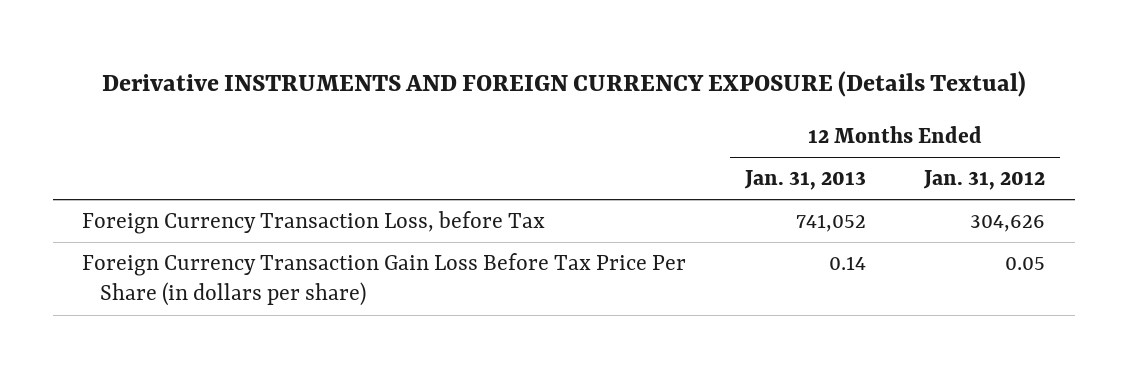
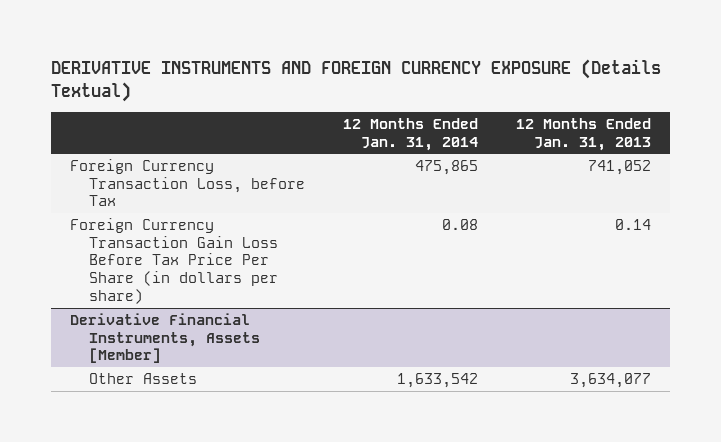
[101,70,1026,97] Derivative INSTRUMENTS AND FOREIGN CURRENCY EXPOSURE (Details Textual) -> [50,58,661,103] DERIVATIVE INSTRUMENTS AND FOREIGN CURRENCY EXPOSURE (Details Textual)
[923,170,1046,191] Jan. 31, 2012 -> none
none -> [343,117,479,151] 12 Months Ended Jan. 31, 2014
none -> [70,313,261,364] Derivative Financial Instruments, Assets [Member]
none -> [89,373,198,385] Other Assets

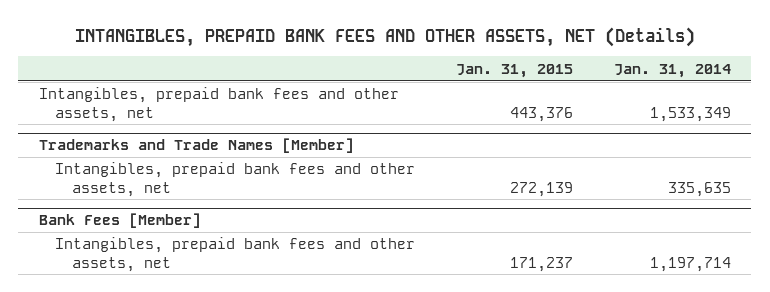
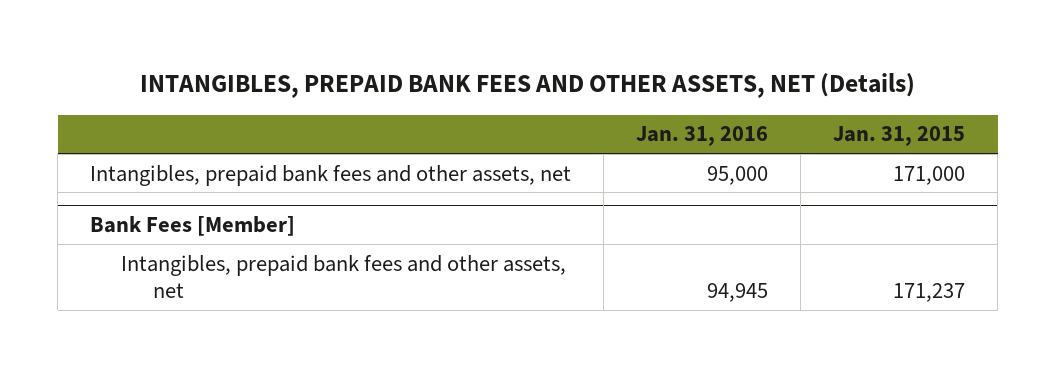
[613,63,731,78] Jan. 31, 2014 -> none
none -> [636,126,769,147] Jan. 31, 2016
[38,138,354,154] Trademarks and Trade Names [Member] -> none
[55,162,416,197] Intangibles, prepaid bank fees and other assets, net -> none
[510,106,574,122] 443,376 -> [893,165,966,185] 171,000

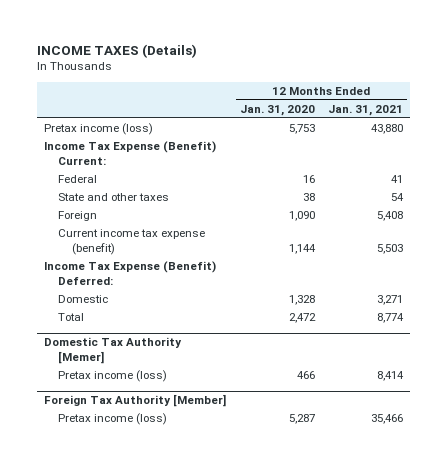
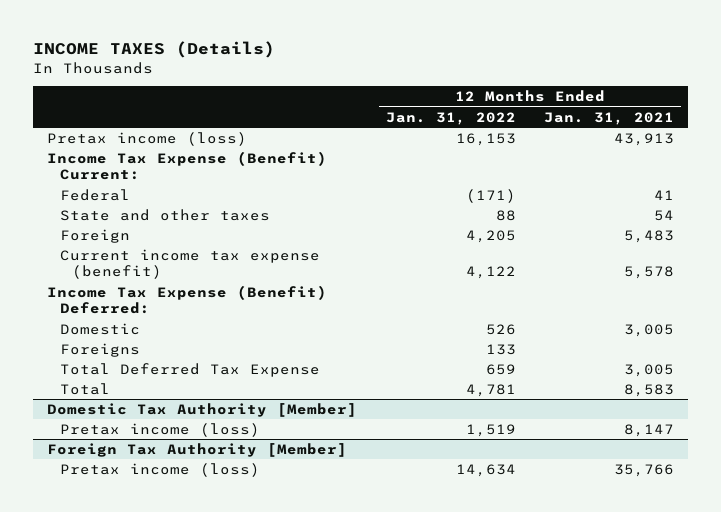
[239,104,315,116] Jan. 31, 2020 -> none
none -> [385,111,516,125] Jan. 31, 2022
[371,124,404,135] 43,880 -> [613,132,674,146] 43,913
[377,211,404,222] 5,408 -> [623,229,674,243] 5,483
[377,243,404,254] 5,503 -> [623,266,674,280] 5,578
[377,295,404,306] 3,271 -> [623,323,674,337] 3,005
none -> [59,342,140,357] Foreigns
none -> [59,362,320,377] Total Deferred Tax Expense
[377,313,405,324] 8,774 -> [623,383,674,397] 8,583
[43,337,182,364] Domestic Tax Authority [Memer] -> [47,402,358,417] Domestic Tax Authority [Member]
[377,371,405,382] 8,414 -> [623,423,674,437] 8,147
[371,414,404,425] 35,466 -> [613,463,674,477] 35,766

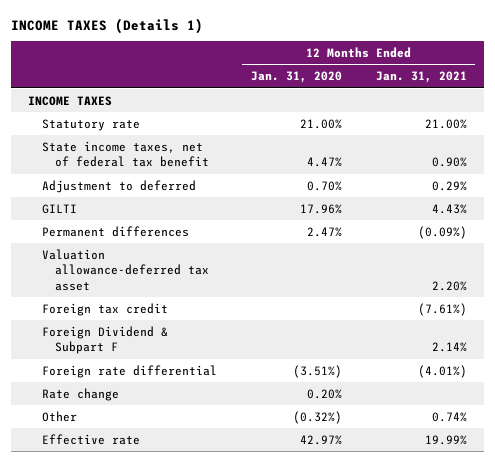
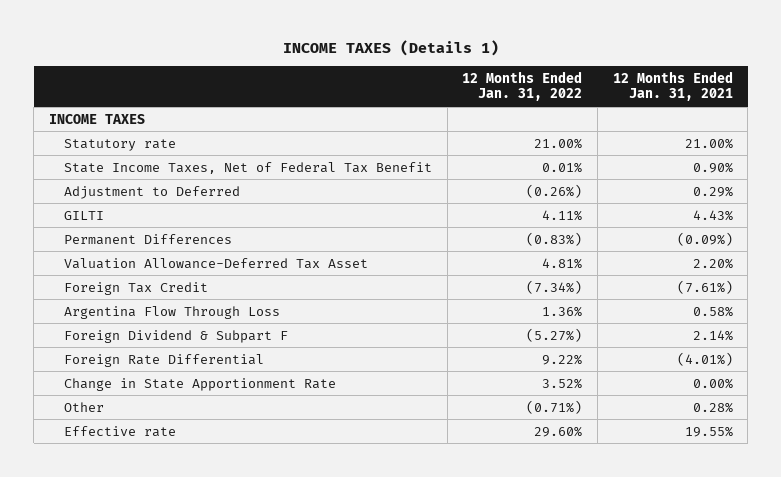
[250,71,342,84] Jan. 31, 2020 -> none
none -> [462,70,583,102] 12 Months Ended Jan. 31, 2022
[41,140,210,168] State income taxes, net of federal tax benefit -> [64,161,433,174] State Income Taxes, Net of Federal Tax Benefit
[41,179,196,193] Adjustment to deferred -> [64,185,241,199] Adjustment to Deferred
[41,225,189,237] Permanent differences -> [64,233,233,245] Permanent Differences
[41,248,210,291] Valuation allowance-deferred tax asset -> [64,257,369,269] Valuation Allowance-Deferred Tax Asset
[41,302,168,316] Foreign tax credit -> [64,281,209,295] Foreign Tax Credit
none -> [64,305,281,319] Argentina Flow Through Loss
[41,387,119,401] Rate change -> none
[41,364,217,378] Foreign rate differential -> [64,353,265,367] Foreign Rate Differential
none -> [64,377,337,391] Change in State Apportionment Rate
[431,411,467,422] 0.74% -> [692,401,733,413] 0.28%
[424,434,467,445] 19.99% -> [684,425,733,437] 19.55%

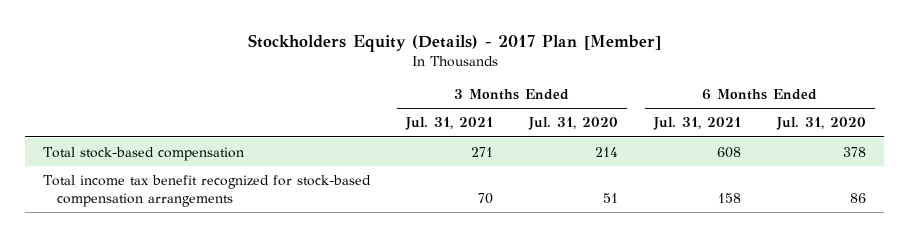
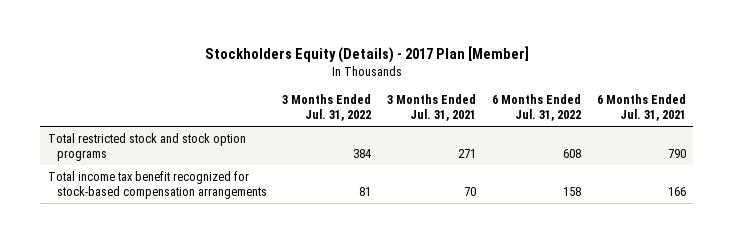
[528,117,619,131] Jul. 31, 2020 -> none
[776,117,867,131] Jul. 31, 2020 -> none
none -> [282,94,372,121] 3 Months Ended Jul. 31, 2022
none -> [491,94,581,121] 6 Months Ended Jul. 31, 2022
[43,146,245,161] Total stock-based compensation -> [47,133,246,161] Total restricted stock and stock option programs
[717,146,742,158] 608 -> [667,148,686,158] 790
[718,192,742,203] 158 -> [667,186,686,196] 166

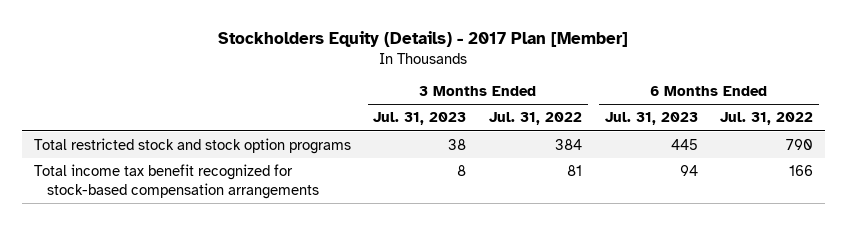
[387,94,477,121] 3 Months Ended Jul. 31, 2021 -> none
[596,94,686,121] 6 Months Ended Jul. 31, 2021 -> none
none -> [373,112,467,126] Jul. 31, 2023
none -> [604,112,698,126] Jul. 31, 2023
[562,148,581,158] 608 -> [786,139,814,151] 790
[562,186,581,196] 158 -> [789,165,814,177] 166

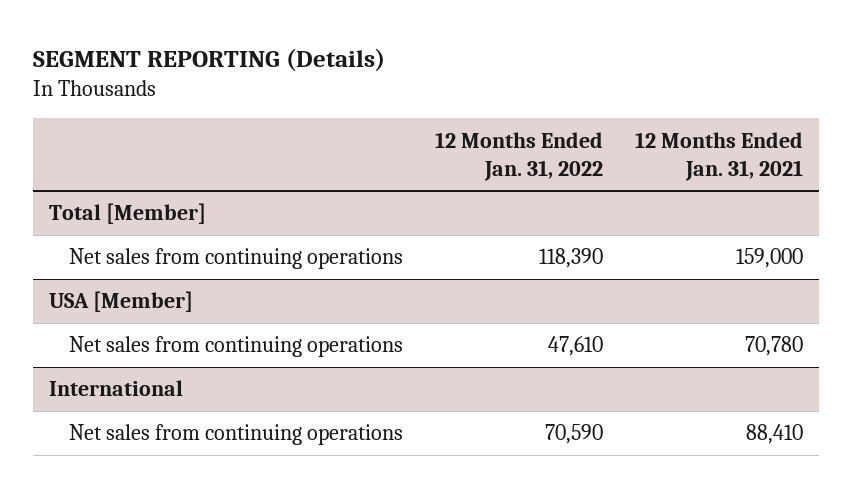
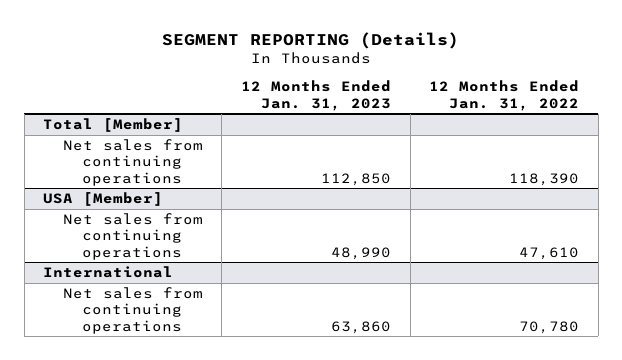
[635,131,804,181] 12 Months Ended Jan. 31, 2021 -> none
none -> [240,80,391,111] 12 Months Ended Jan. 31, 2023
[545,424,604,445] 70,590 -> [519,320,580,334] 70,780

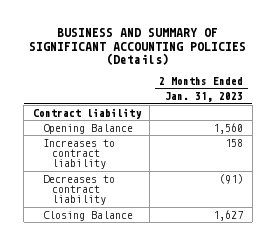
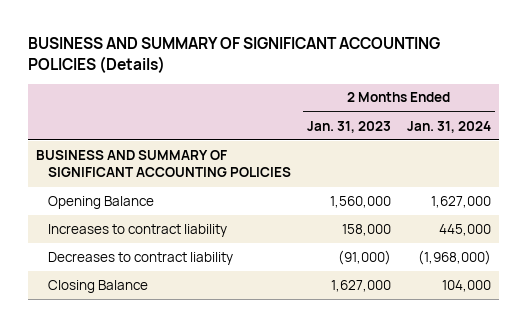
none -> [406,120,491,133] Jan. 31, 2024
[32,107,142,119] Contract liability -> none
none -> [36,149,291,178] BUSINESS AND SUMMARY OF SIGNIFICANT ACCOUNTING POLICIES
[213,122,244,134] 1,560 -> [329,195,391,208] 1,560,000
[225,138,244,147] 158 -> [341,223,391,236] 158,000
[219,173,244,184] (91) -> [337,249,391,265] (91,000)
[213,209,244,221] 1,627 -> [330,279,391,292] 1,627,000

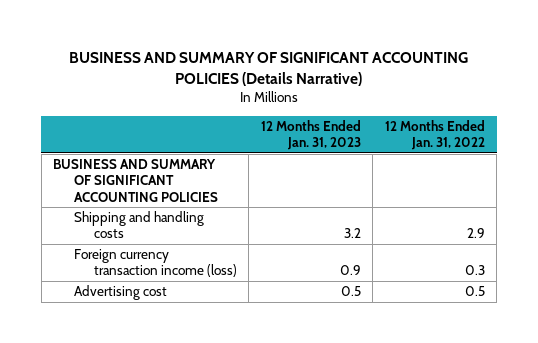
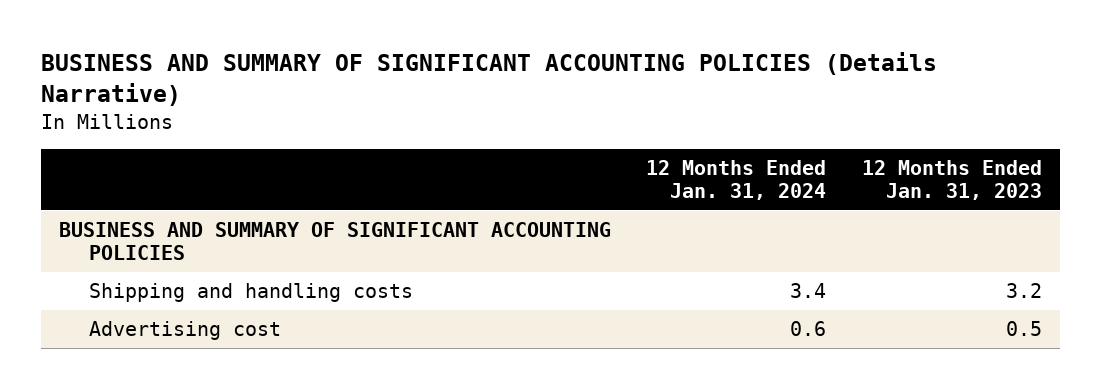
[384,120,485,151] 12 Months Ended Jan. 31, 2022 -> none
none -> [646,160,827,201] 12 Months Ended Jan. 31, 2024
[73,249,238,278] Foreign currency transaction income (loss) -> none

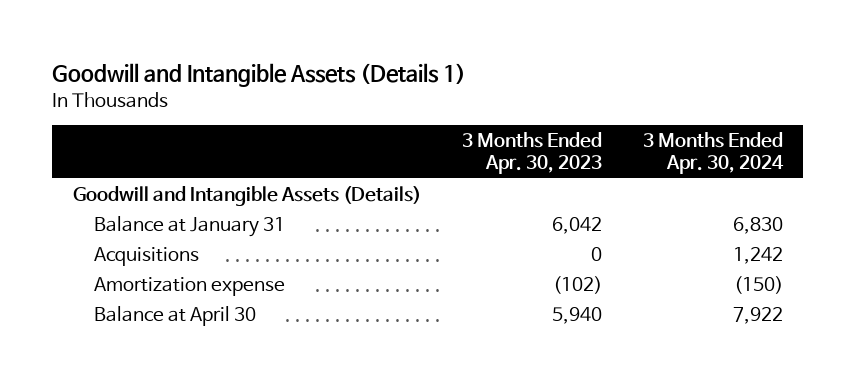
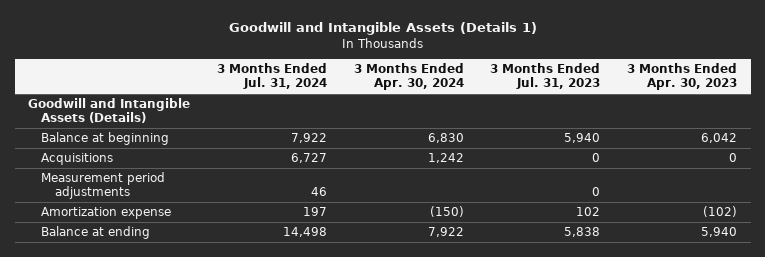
none -> [216,62,327,90] 3 Months Ended Jul. 31, 2024
none -> [490,62,601,90] 3 Months Ended Jul. 31, 2023
[94,215,286,237] Balance at January 31 -> [41,132,170,146] Balance at beginning
none -> [41,172,166,200] Measurement period adjustments
[94,305,257,326] Balance at April 30 -> [41,226,151,240] Balance at ending

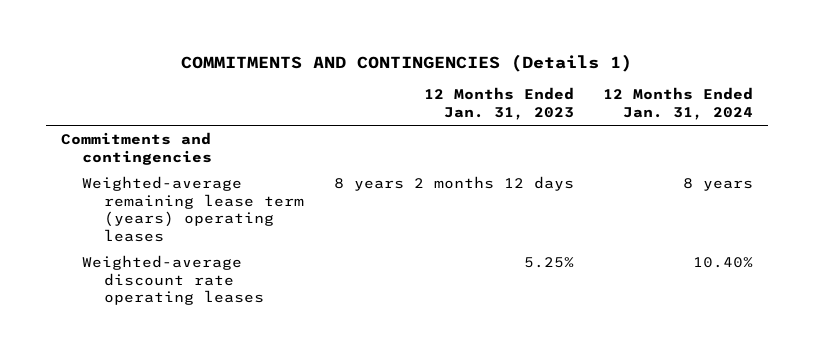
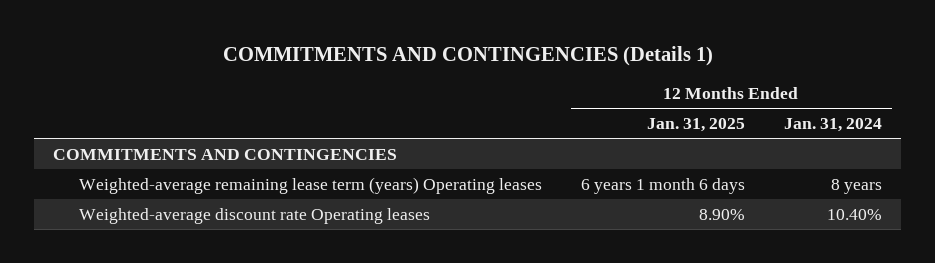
[423,87,574,121] 12 Months Ended Jan. 31, 2023 -> none
none -> [646,118,745,133] Jan. 31, 2025
[60,131,213,165] Commitments and contingencies -> [53,148,398,160] COMMITMENTS AND CONTINGENCIES
[82,175,304,243] Weighted-average remaining lease term (years) operating leases -> [78,176,542,194] Weighted-average remaining lease term (years) Operating leases
[82,254,264,306] Weighted-average discount rate operating leases -> [78,207,430,224] Weighted-average discount rate Operating leases

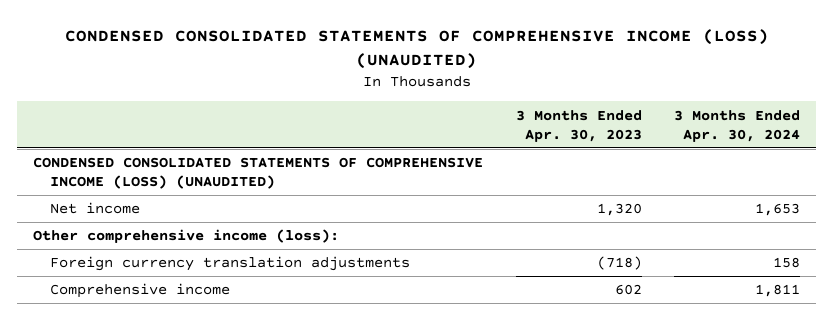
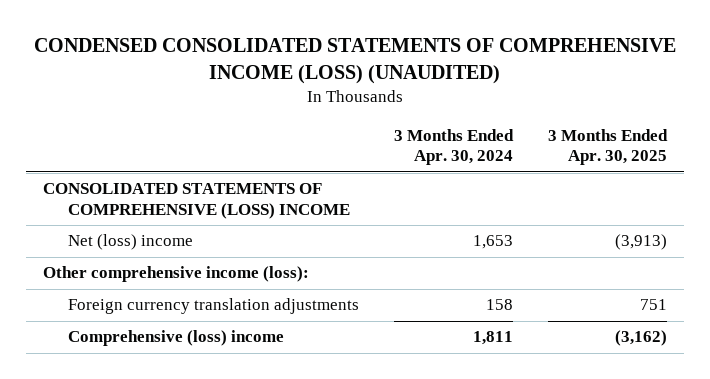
[515,109,642,142] 3 Months Ended Apr. 30, 2023 -> none
none -> [547,128,668,166] 3 Months Ended Apr. 30, 2025
[33,157,484,190] CONDENSED CONSOLIDATED STATEMENTS OF COMPREHENSIVE INCOME (LOSS) (UNAUDITED) -> [42,183,351,219] CONSOLIDATED STATEMENTS OF COMPREHENSIVE (LOSS) INCOME
[49,202,140,215] Net income -> [68,234,194,251] Net (loss) income
[49,283,230,299] Comprehensive income -> [68,330,285,347] Comprehensive (loss) income

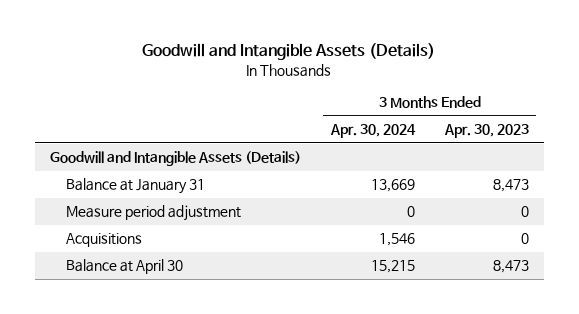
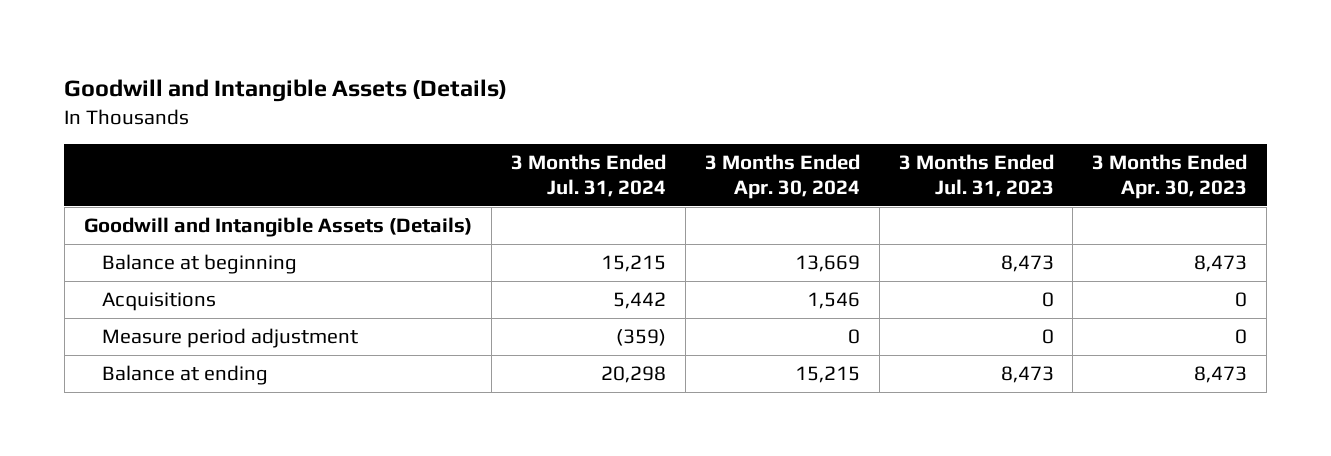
none -> [510,154,666,197] 3 Months Ended Jul. 31, 2024
none -> [898,154,1054,197] 3 Months Ended Jul. 31, 2023
[66,178,206,195] Balance at January 31 -> [102,254,298,275] Balance at beginning
[66,205,242,222] Measure period adjustment -> [102,328,359,349] Measure period adjustment
[66,259,184,275] Balance at April 30 -> [102,365,269,386] Balance at ending

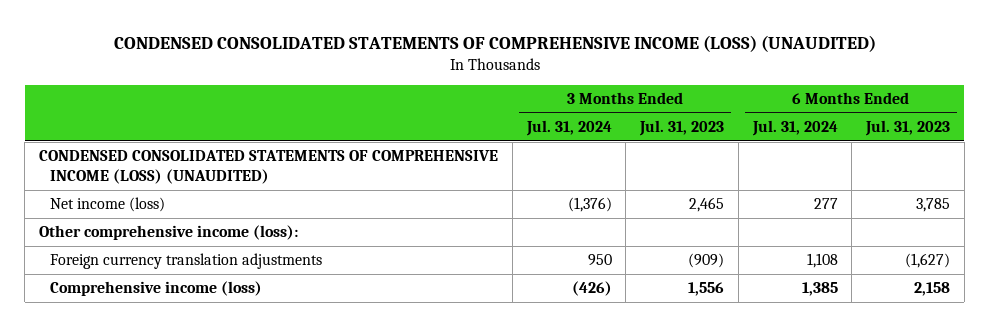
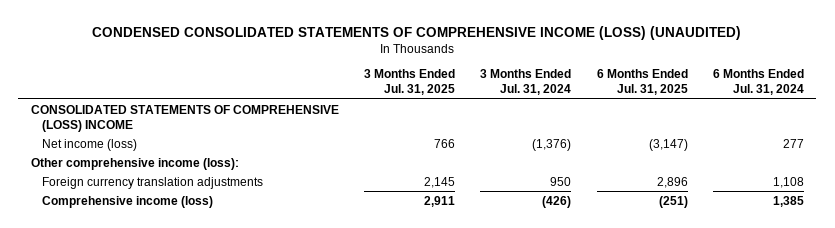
[639,120,725,137] Jul. 31, 2023 -> none
[865,120,951,137] Jul. 31, 2023 -> none
none -> [364,69,456,96] 3 Months Ended Jul. 31, 2025
none -> [596,69,688,96] 6 Months Ended Jul. 31, 2025
[39,150,499,184] CONDENSED CONSOLIDATED STATEMENTS OF COMPREHENSIVE INCOME (LOSS) (UNAUDITED) -> [31,104,340,132] CONSOLIDATED STATEMENTS OF COMPREHENSIVE (LOSS) INCOME

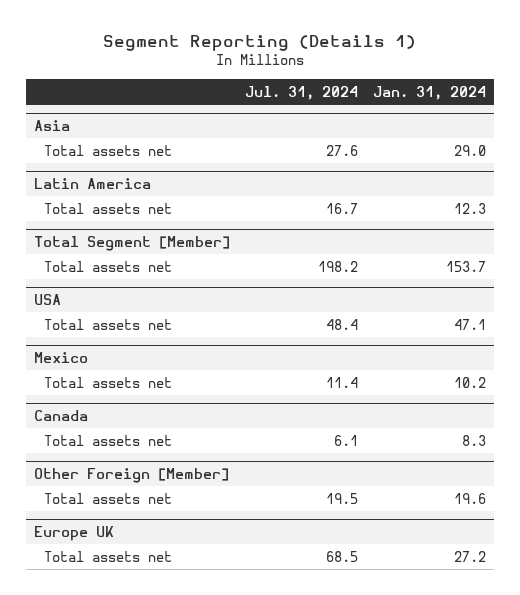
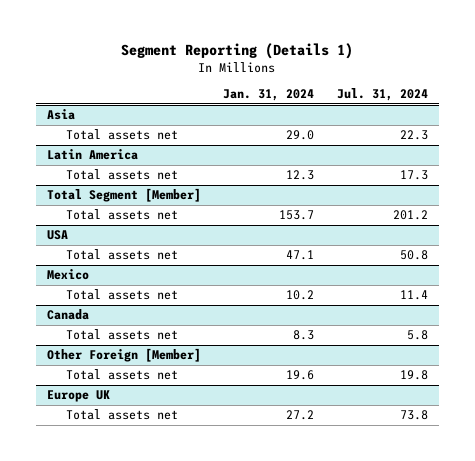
[325,144,358,156] 27.6 -> [399,130,428,141] 22.3
[325,202,358,214] 16.7 -> [399,170,428,181] 17.3
[317,260,358,272] 198.2 -> [392,210,428,221] 201.2
[325,318,358,330] 48.4 -> [399,250,428,261] 50.8
[333,434,358,446] 6.1 -> [406,330,428,341] 5.8
[325,492,358,504] 19.5 -> [399,370,428,381] 19.8
[325,550,358,562] 68.5 -> [399,410,428,421] 73.8

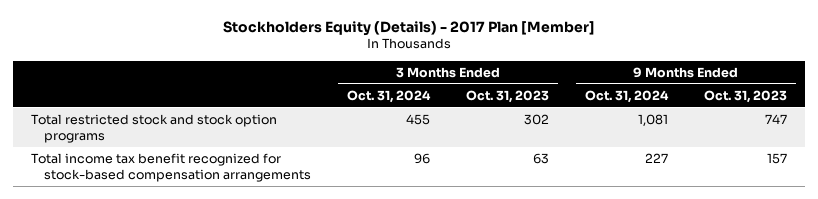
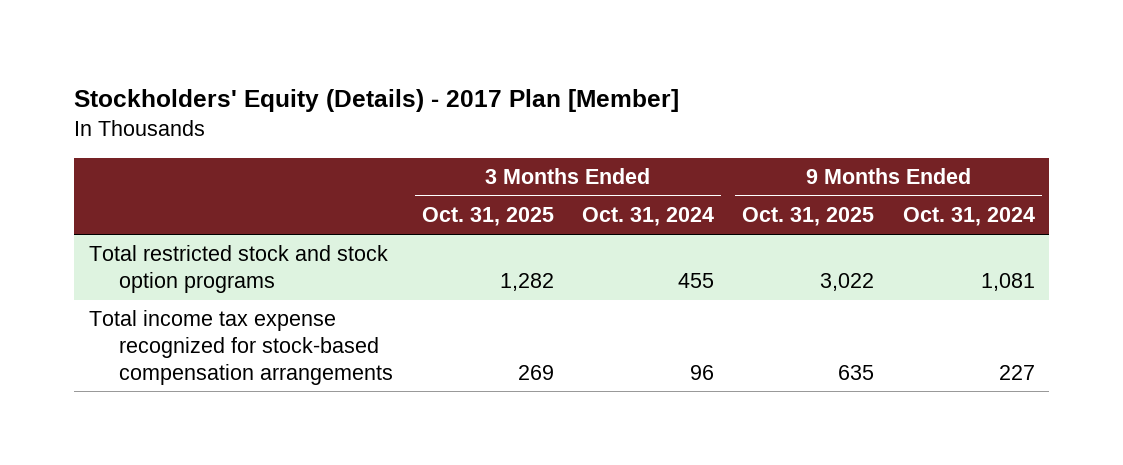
[223,20,596,36] Stockholders Equity (Details) - 2017 Plan [Member] -> [74,89,680,113] Stockholders' Equity (Details) - 2017 Plan [Member]
[465,89,549,103] Oct. 31, 2023 -> none
[704,89,788,103] Oct. 31, 2023 -> none
none -> [421,207,554,227] Oct. 31, 2025
none -> [742,207,875,227] Oct. 31, 2025
[30,153,311,182] Total income tax benefit recognized for stock-based compensation arrangements -> [88,310,394,385] Total income tax expense recognized for stock-based compensation arrangements

